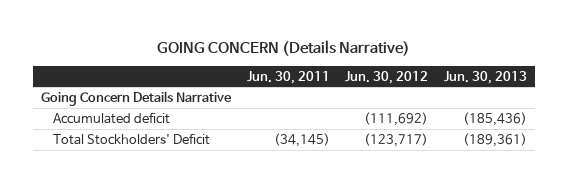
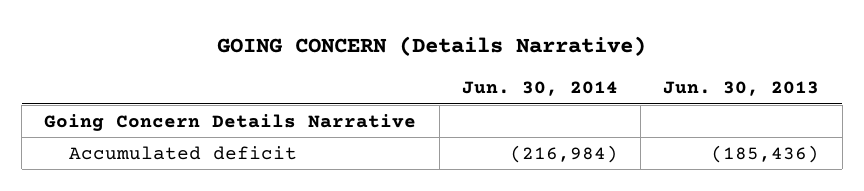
[246,70,330,84] Jun. 30, 2011 -> none
[345,70,429,84] Jun. 30, 2012 -> none
none -> [461,81,618,97] Jun. 30, 2014
[52,132,210,145] Total Stockholders' Deficit -> none

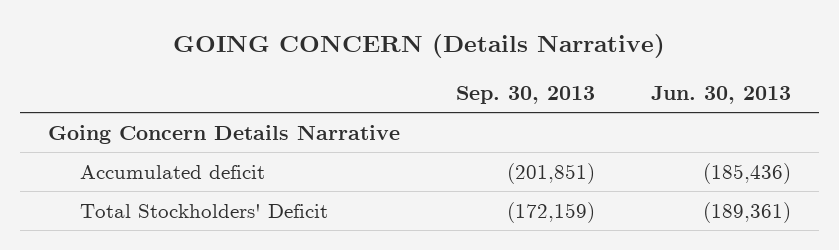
[461,81,618,97] Jun. 30, 2014 -> none
none -> [455,86,595,105] Sep. 30, 2013
none -> [80,203,329,218] Total Stockholders' Deficit

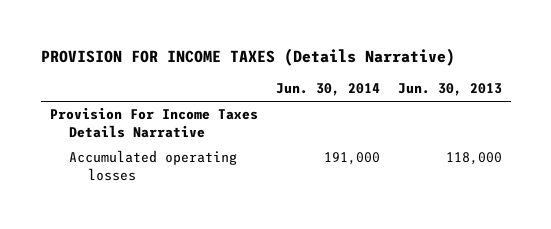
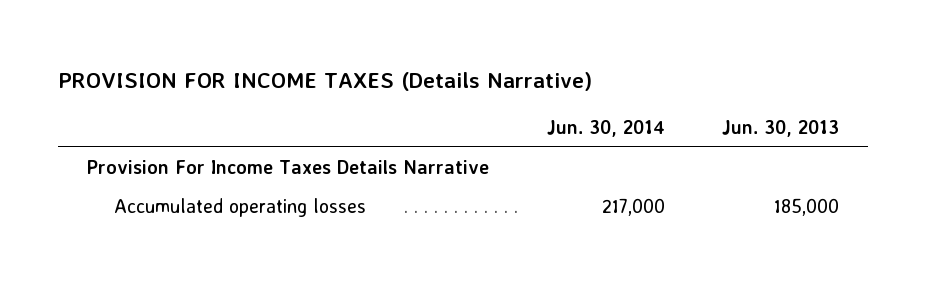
[323,152,380,166] 191,000 -> [601,198,665,217] 217,000
[445,152,502,166] 118,000 -> [774,198,840,217] 185,000

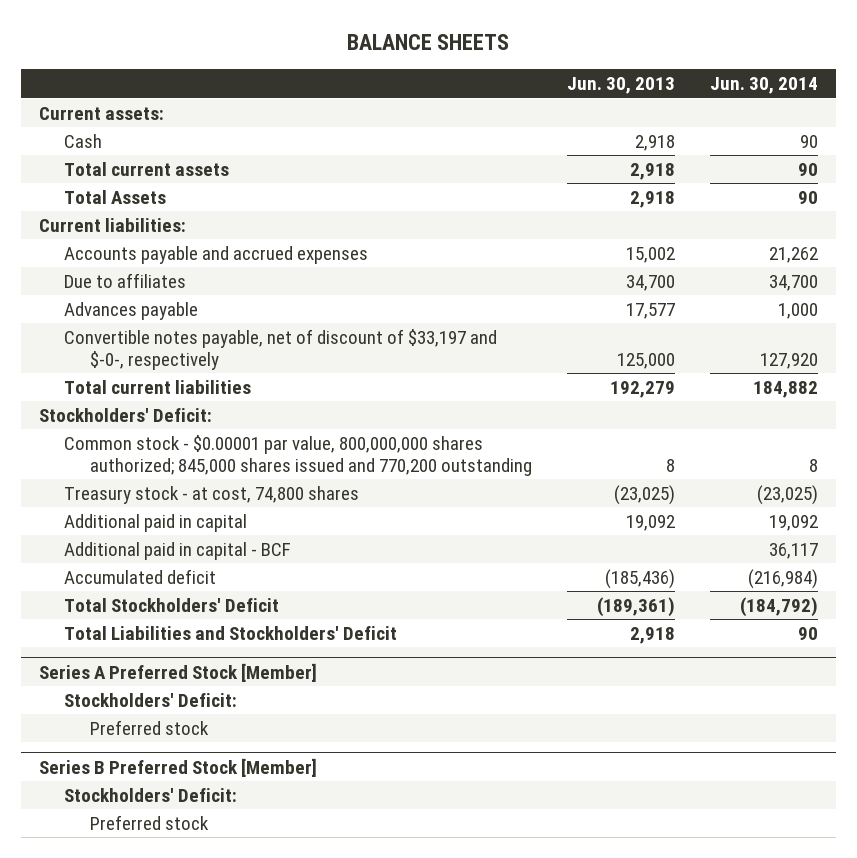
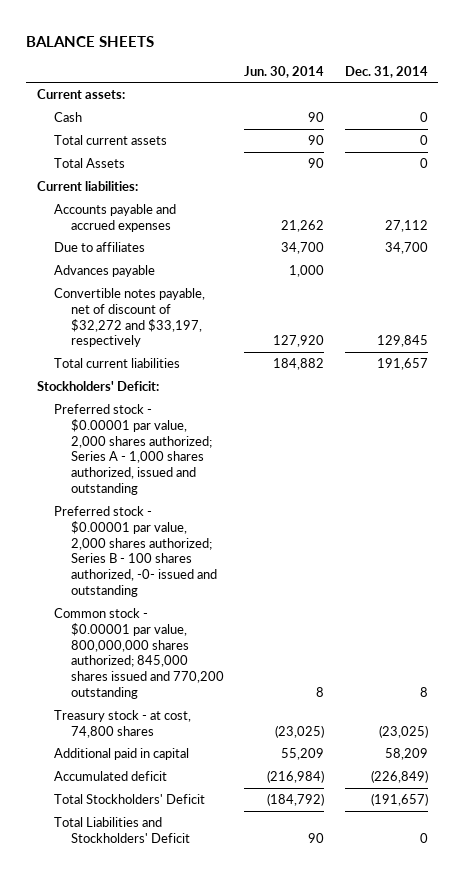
[566,77,675,95] Jun. 30, 2013 -> none
none -> [344,65,428,78] Dec. 31, 2014
[64,328,498,370] Convertible notes payable, net of discount of $33,197 and $-0-, respectively -> [53,287,205,348] Convertible notes payable, net of discount of $32,272 and $33,197, respectively
none -> [53,403,213,495] Preferred stock - $0.00001 par value, 2,000 shares authorized; Series A - 1,000 shares authorized, issued and outstanding
none -> [53,505,218,597] Preferred stock - $0.00001 par value, 2,000 shares authorized; Series B - 100 shares authorized, -0- issued and outstanding
[64,541,292,560] Additional paid in capital - BCF -> none
[769,514,819,531] 19,092 -> [281,747,325,760] 55,209
[38,662,317,682] Series A Preferred Stock [Member] -> none
[64,692,238,707] Stockholders' Deficit: -> none
[89,719,209,735] Preferred stock -> none
[38,757,317,777] Series B Preferred Stock [Member] -> none
[64,787,238,802] Stockholders' Deficit: -> none
[89,814,209,830] Preferred stock -> none

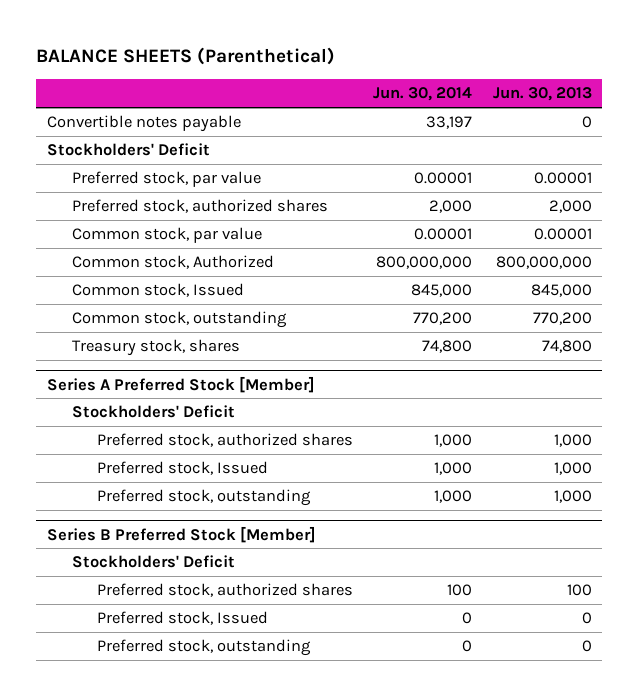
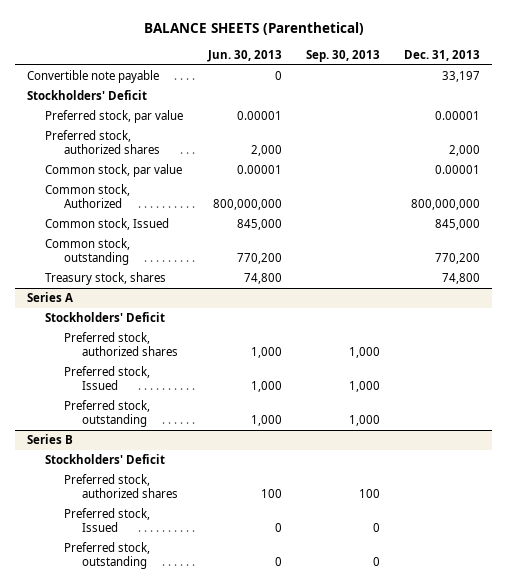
[373,87,473,102] Jun. 30, 2014 -> none
none -> [305,50,380,63] Sep. 30, 2013
none -> [404,50,481,62] Dec. 31, 2013
[46,115,241,133] Convertible notes payable -> [27,70,160,84] Convertible note payable
[46,375,315,393] Series A Preferred Stock [Member] -> [27,292,74,303] Series A
[46,525,316,543] Series B Preferred Stock [Member] -> [27,434,74,445] Series B

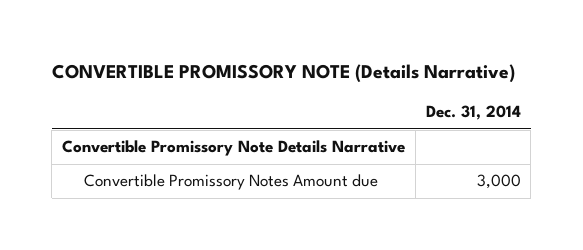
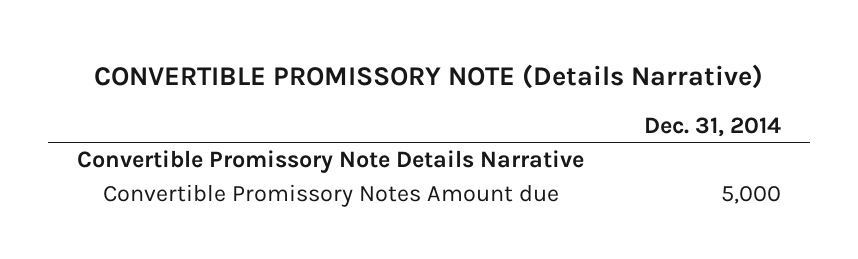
[476,174,521,190] 3,000 -> [720,186,781,205] 5,000

